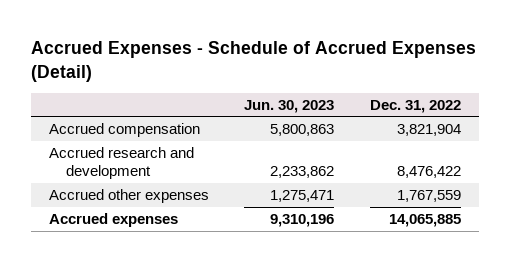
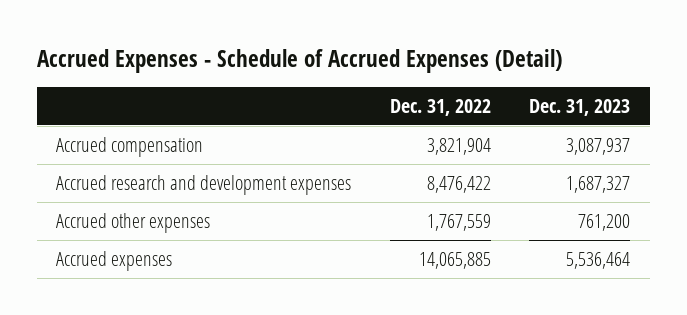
[244,99,335,113] Jun. 30, 2023 -> none
none -> [529,98,631,116] Dec. 31, 2023
[48,146,194,180] Accrued research and development -> [56,174,352,195] Accrued research and development expenses

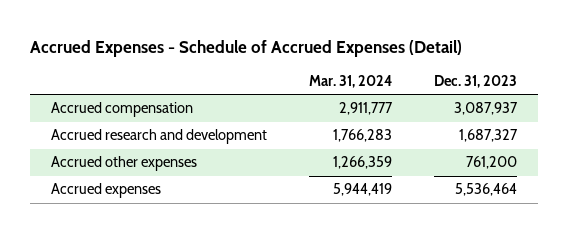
[389,98,491,116] Dec. 31, 2022 -> none
none -> [309,75,393,89] Mar. 31, 2024
[56,174,352,195] Accrued research and development expenses -> [51,129,268,145] Accrued research and development

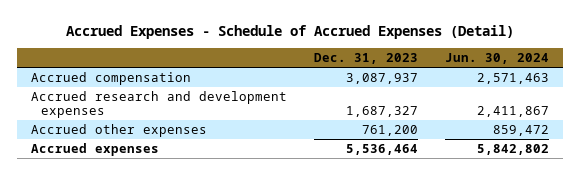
[309,75,393,89] Mar. 31, 2024 -> none
none -> [444,53,549,65] Jun. 30, 2024
[51,129,268,145] Accrued research and development -> [30,90,287,119] Accrued research and development expenses

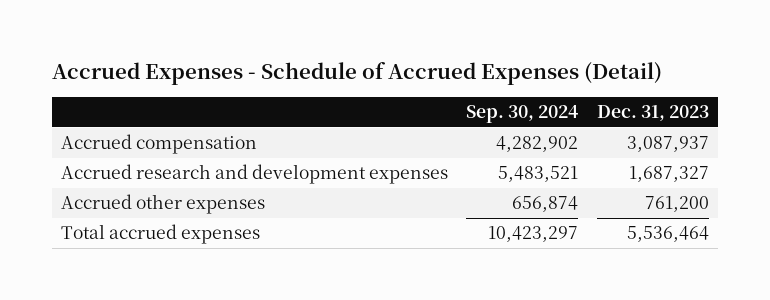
[444,53,549,65] Jun. 30, 2024 -> none
none -> [466,105,579,124] Sep. 30, 2024
[30,142,159,156] Accrued expenses -> [60,224,260,245] Total accrued expenses

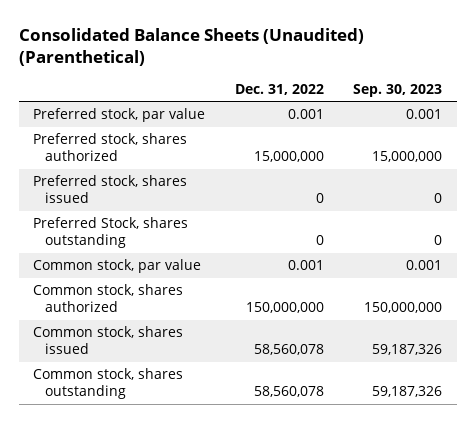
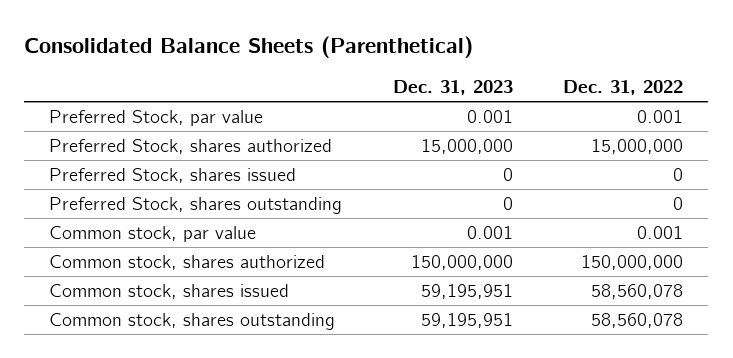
[18,27,364,66] Consolidated Balance Sheets (Unaudited) (Parenthetical) -> [24,36,474,59] Consolidated Balance Sheets (Parenthetical)
[353,84,443,98] Sep. 30, 2023 -> none
none -> [392,79,513,95] Dec. 31, 2023
[33,108,206,123] Preferred stock, par value -> [49,109,264,126] Preferred Stock, par value
[33,133,188,162] Preferred stock, shares authorized -> [49,138,333,154] Preferred Stock, shares authorized
[33,175,188,204] Preferred stock, shares issued -> [49,167,297,183] Preferred Stock, shares issued

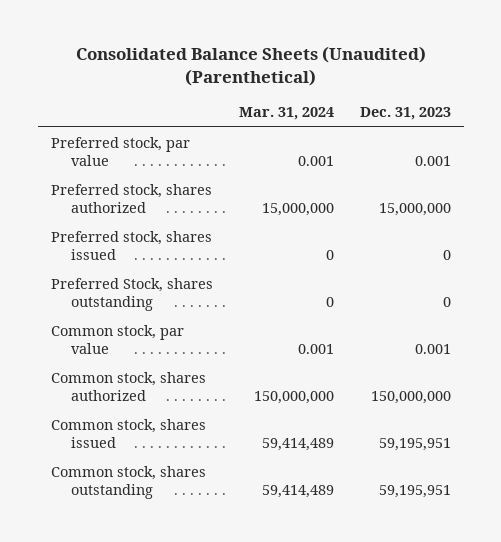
[24,36,474,59] Consolidated Balance Sheets (Parenthetical) -> [75,46,426,86] Consolidated Balance Sheets (Unaudited) (Parenthetical)
[563,79,684,95] Dec. 31, 2022 -> none
none -> [238,107,334,121] Mar. 31, 2024
[49,109,264,126] Preferred Stock, par value -> [50,136,190,166] Preferred stock, par value
[49,138,333,154] Preferred Stock, shares authorized -> [50,183,212,213] Preferred stock, shares authorized
[49,167,297,183] Preferred Stock, shares issued -> [50,230,212,260] Preferred stock, shares issued

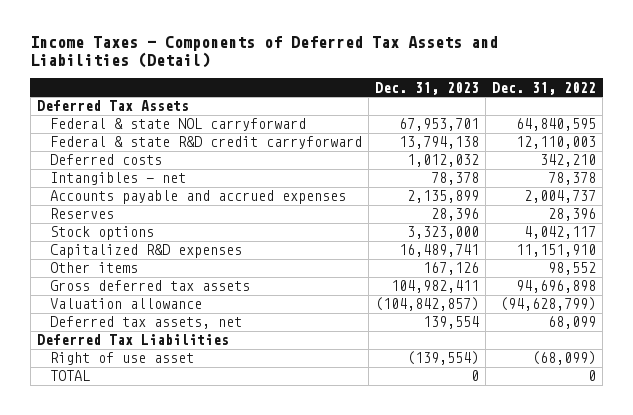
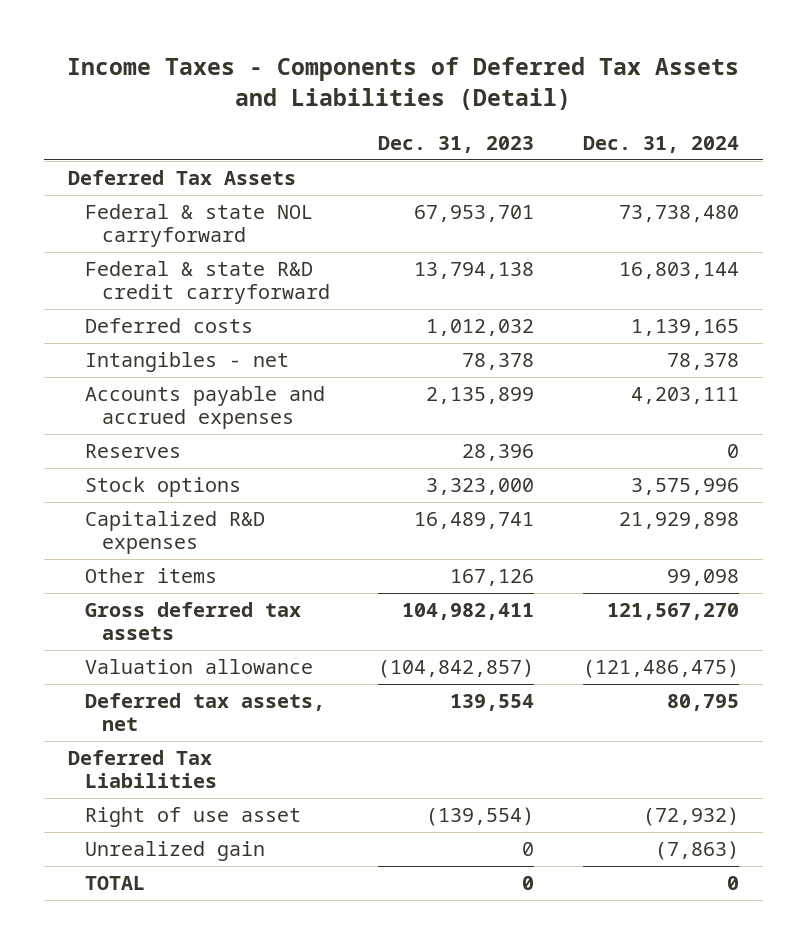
[492,81,597,95] Dec. 31, 2022 -> none
none -> [582,136,739,154] Dec. 31, 2024
none -> [84,841,265,862] Unrealized gain

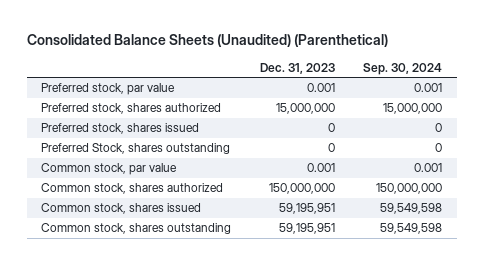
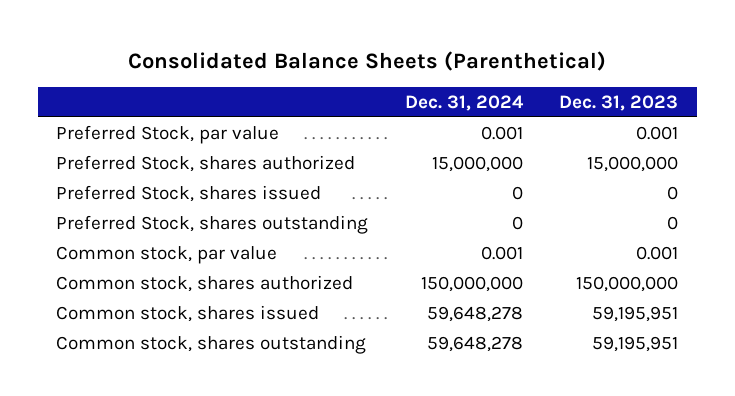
[26,34,388,48] Consolidated Balance Sheets (Unaudited) (Parenthetical) -> [128,50,607,71] Consolidated Balance Sheets (Parenthetical)
[363,62,443,75] Sep. 30, 2024 -> none
none -> [404,94,524,111] Dec. 31, 2024
[40,83,175,96] Preferred stock, par value -> [56,124,280,144] Preferred Stock, par value
[40,103,221,115] Preferred stock, shares authorized -> [56,154,356,172] Preferred Stock, shares authorized
[40,123,199,135] Preferred stock, shares issued -> [56,184,322,202] Preferred Stock, shares issued

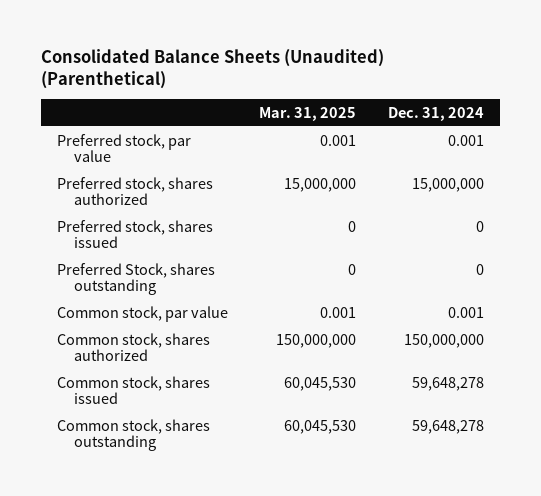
[128,50,607,71] Consolidated Balance Sheets (Parenthetical) -> [40,48,384,90] Consolidated Balance Sheets (Unaudited) (Parenthetical)
[559,94,679,111] Dec. 31, 2023 -> none
none -> [259,106,357,121] Mar. 31, 2025
[56,124,280,144] Preferred Stock, par value -> [56,133,191,163] Preferred stock, par value
[56,154,356,172] Preferred Stock, shares authorized -> [56,176,213,206] Preferred stock, shares authorized
[56,184,322,202] Preferred Stock, shares issued -> [56,219,213,249] Preferred stock, shares issued

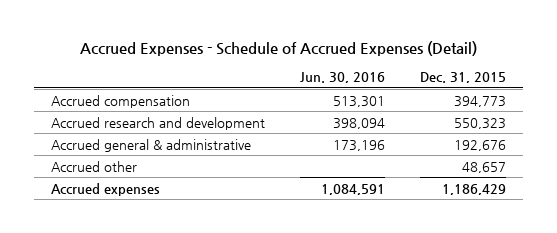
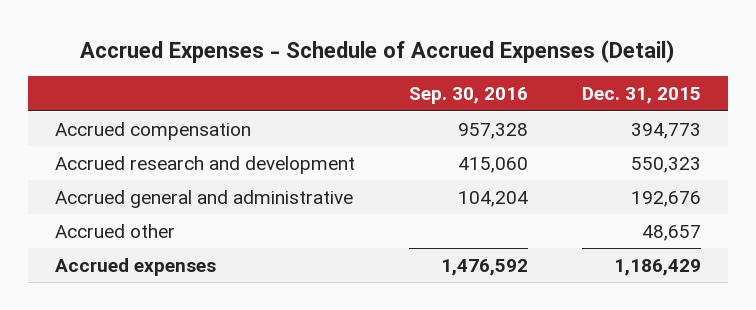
[300,72,386,84] Jun. 30, 2016 -> none
none -> [409,87,529,105] Sep. 30, 2016
[51,138,252,152] Accrued general & administrative -> [55,189,354,208] Accrued general and administrative

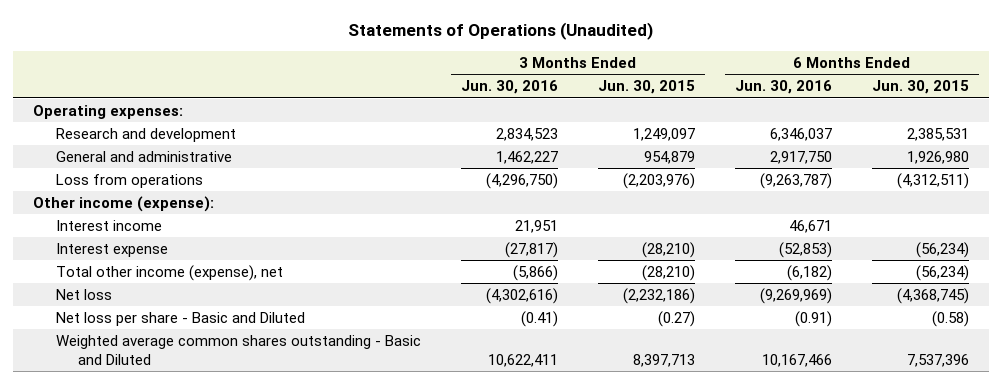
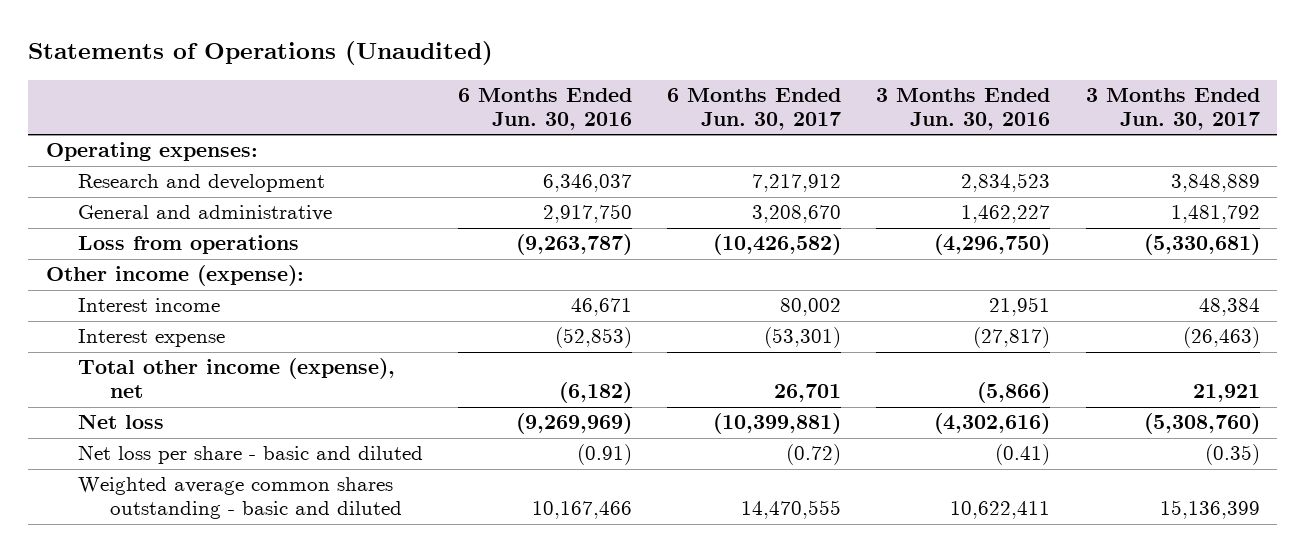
[597,80,695,95] Jun. 30, 2015 -> none
[871,80,969,95] Jun. 30, 2015 -> none
none -> [667,88,842,130] 6 Months Ended Jun. 30, 2017
none -> [1085,88,1260,130] 3 Months Ended Jun. 30, 2017
[55,311,305,326] Net loss per share - Basic and Diluted -> [77,445,423,465] Net loss per share - basic and diluted
[55,334,421,366] Weighted average common shares outstanding - Basic and Diluted -> [77,477,402,520] Weighted average common shares outstanding - basic and diluted

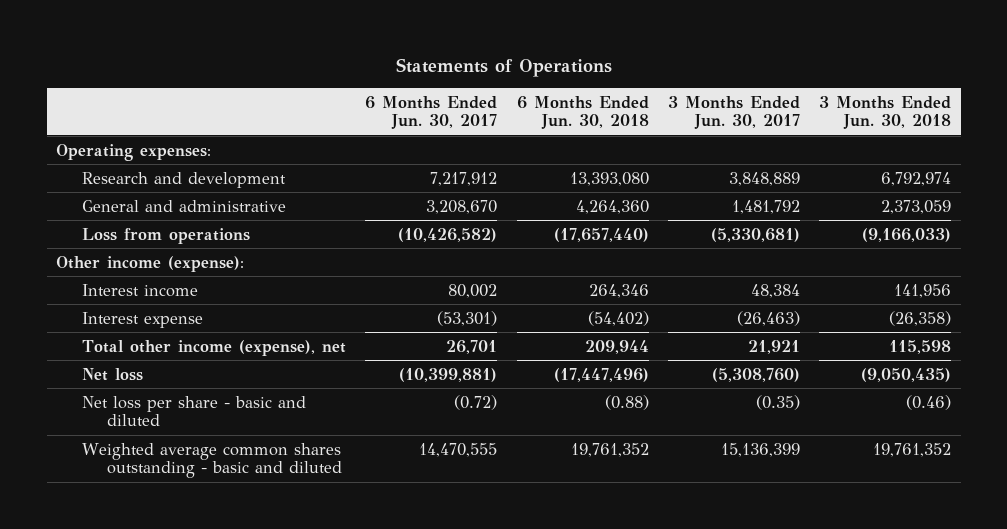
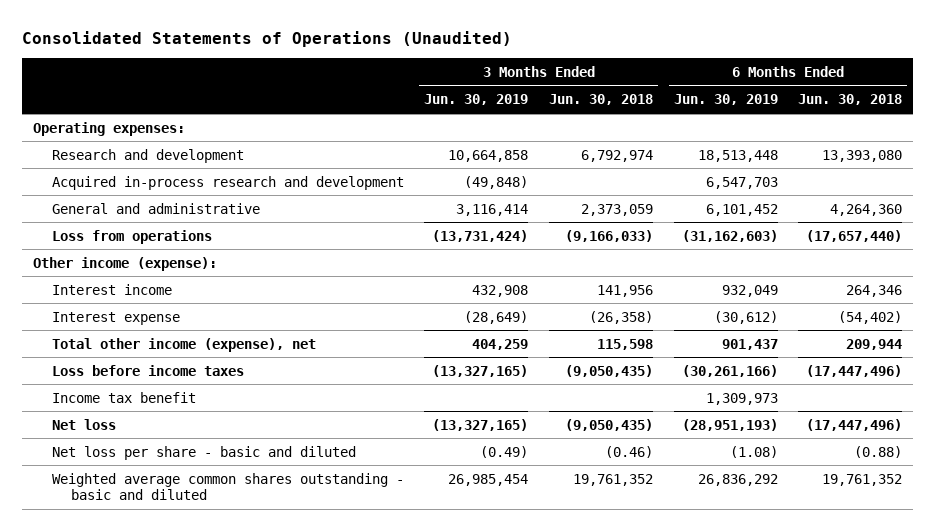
[395,57,612,77] Statements of Operations -> [22,31,513,48] Consolidated Statements of Operations (Unaudited)
[365,95,498,130] 6 Months Ended Jun. 30, 2017 -> none
[667,95,800,130] 3 Months Ended Jun. 30, 2017 -> none
none -> [424,94,529,106] Jun. 30, 2019
none -> [673,94,778,106] Jun. 30, 2019
none -> [51,175,404,190] Acquired in-process research and development
none -> [51,364,244,376] Loss before income taxes
none -> [51,391,196,403] Income tax benefit

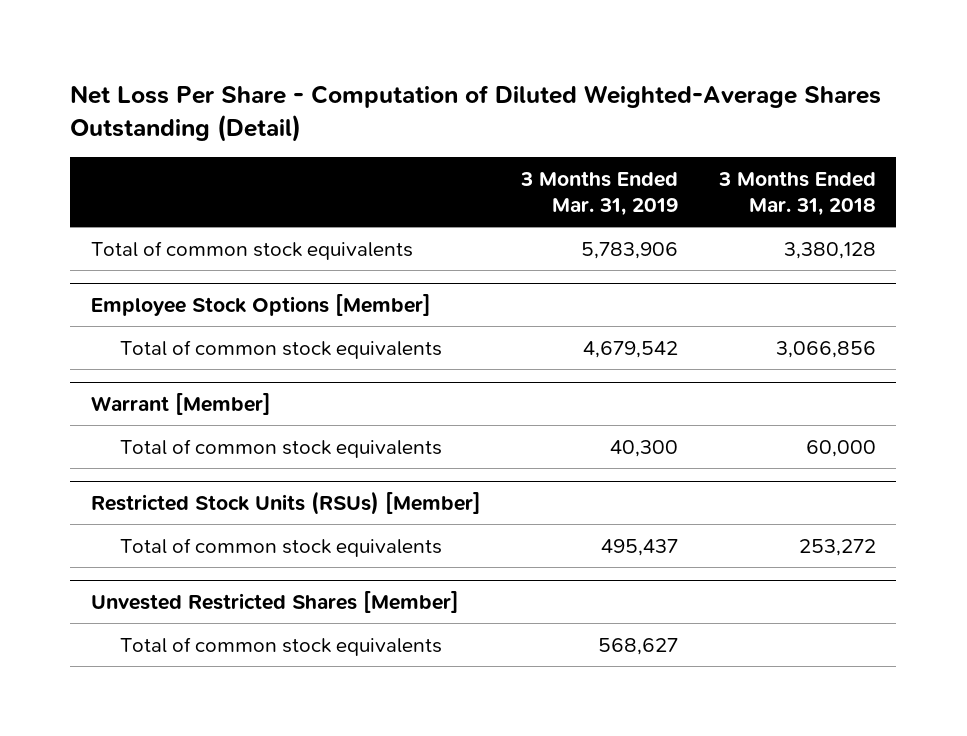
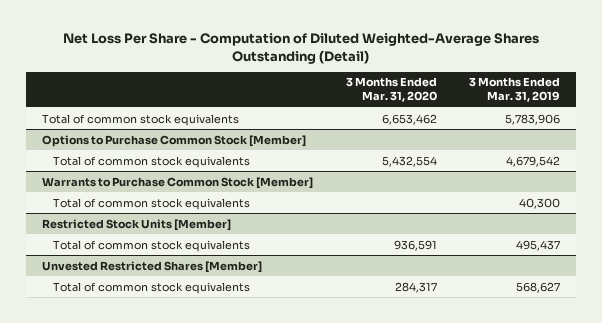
[718,170,877,217] 3 Months Ended Mar. 31, 2018 -> none
none -> [345,77,437,103] 3 Months Ended Mar. 31, 2020
[90,293,431,316] Employee Stock Options [Member] -> [42,134,307,147] Options to Purchase Common Stock [Member]
[90,392,271,415] Warrant [Member] -> [42,176,314,189] Warrants to Purchase Common Stock [Member]
[90,490,481,515] Restricted Stock Units (RSUs) [Member] -> [42,218,232,231] Restricted Stock Units [Member]

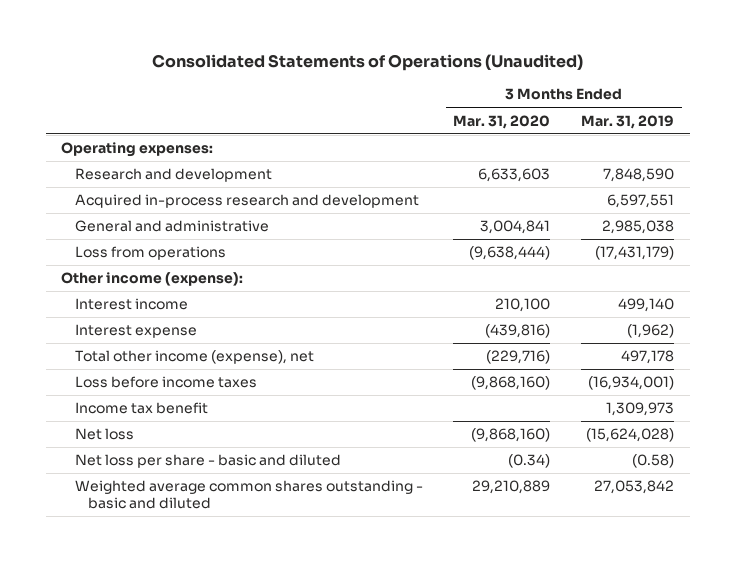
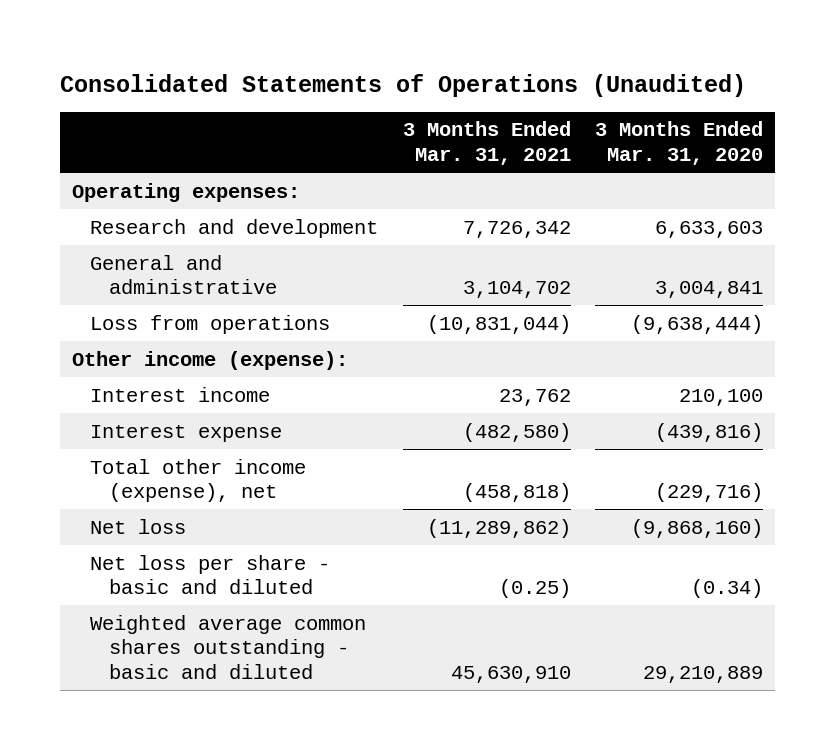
[581,114,675,129] Mar. 31, 2019 -> none
none -> [402,121,571,166] 3 Months Ended Mar. 31, 2021
[74,194,419,209] Acquired in-process research and development -> none
[74,376,257,389] Loss before income taxes -> none
[74,402,208,415] Income tax benefit -> none

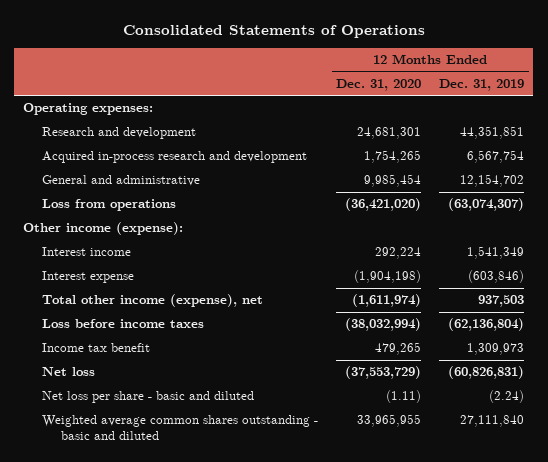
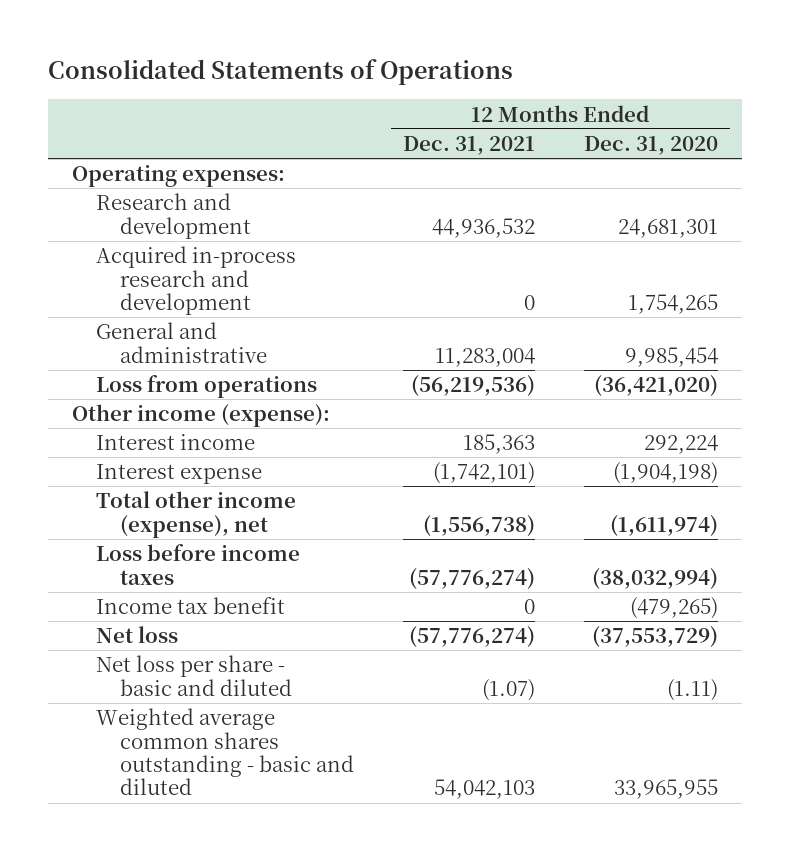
[439,79,525,92] Dec. 31, 2019 -> none
none -> [403,135,536,155] Dec. 31, 2021
[375,342,422,356] 479,265 -> [629,597,718,620] (479,265)

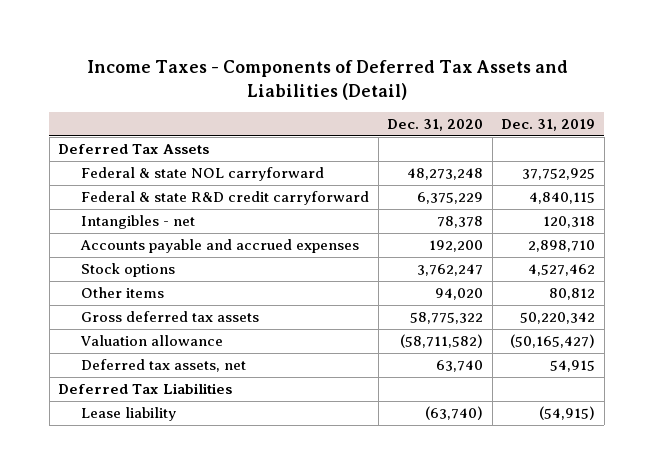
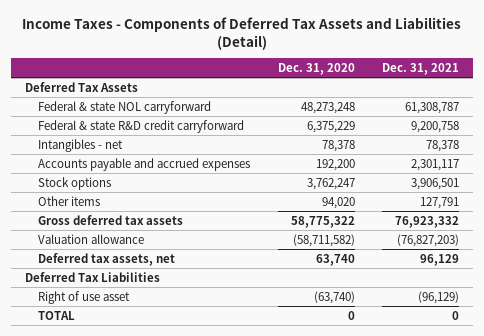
[501,119,596,132] Dec. 31, 2019 -> none
none -> [382,63,460,76] Dec. 31, 2021
[81,407,177,422] Lease liability -> [38,290,131,304] Right of use asset
none -> [38,310,76,320] TOTAL

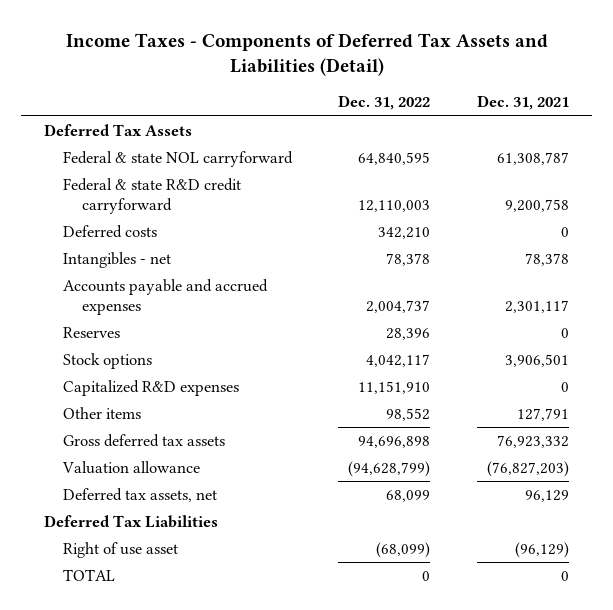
[277,63,355,76] Dec. 31, 2020 -> none
none -> [338,95,431,111] Dec. 31, 2022
none -> [63,225,158,239] Deferred costs
none -> [63,327,121,339] Reserves
none -> [63,380,240,397] Capitalized R&D expenses

